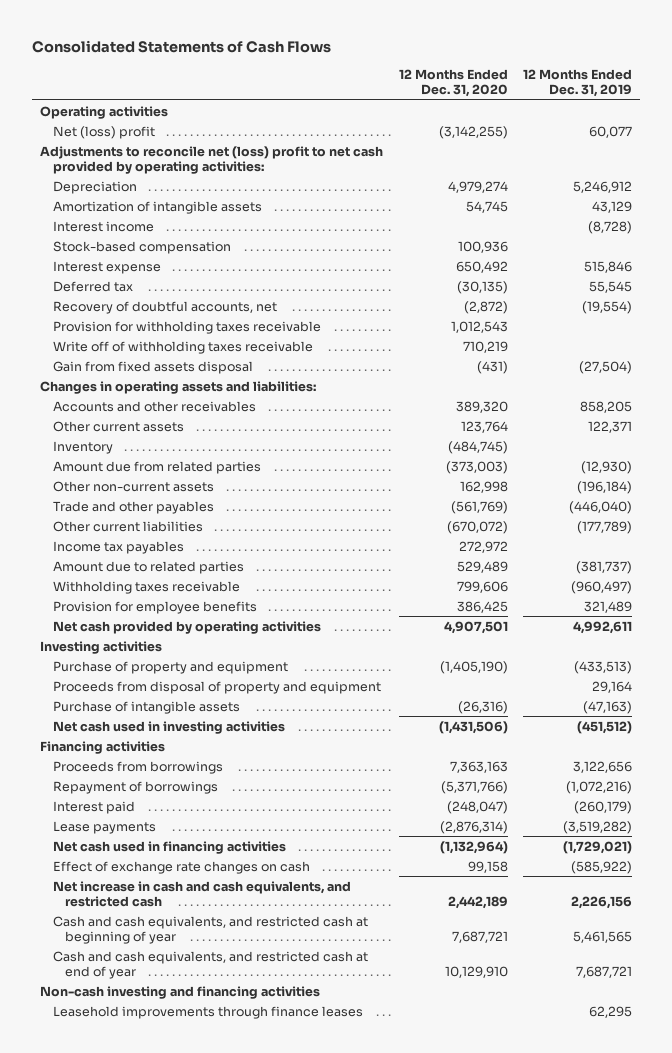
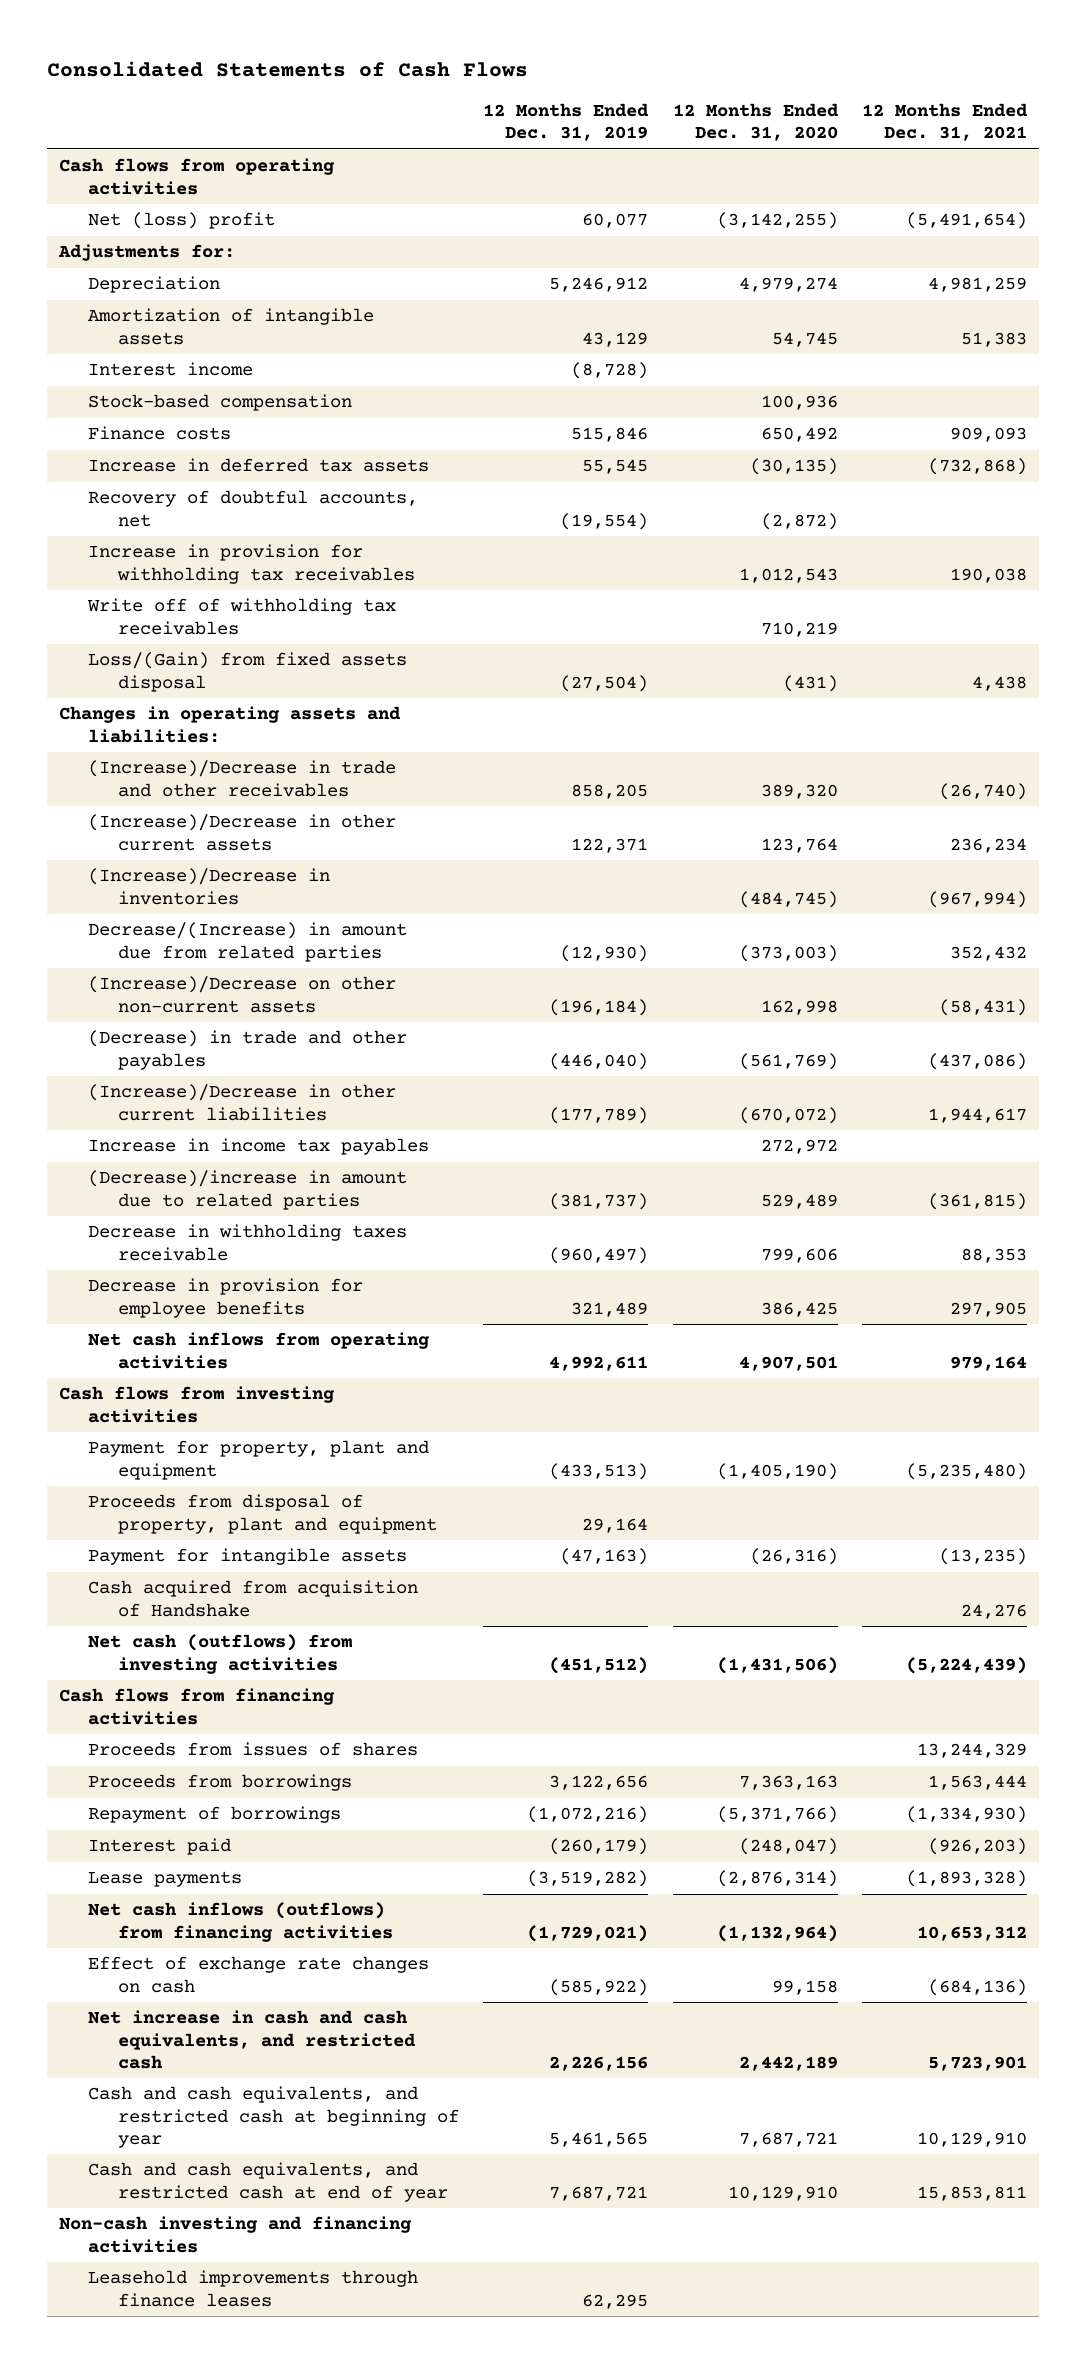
none -> [862,103,1029,142] 12 Months Ended Dec. 31, 2021
[40,105,169,119] Operating activities -> [58,158,335,195] Cash flows from operating activities
[40,145,384,174] Adjustments to reconcile net (loss) profit to net cash provided by operating activities: -> [57,244,235,262] Adjustments for:
[52,260,161,274] Interest expense -> [88,426,232,441] Finance costs
[52,280,133,292] Deferred tax -> [88,458,430,473] Increase in deferred tax assets
[52,320,321,334] Provision for withholding taxes receivable -> [88,544,415,584] Increase in provision for withholding tax receivables
[52,340,313,354] Write off of withholding taxes receivable -> [87,598,397,635] Write off of withholding tax receivables
[52,360,253,374] Gain from fixed assets disposal -> [88,652,408,692] Loss/(Gain) from fixed assets disposal
[52,400,256,412] Accounts and other receivables -> [88,760,397,797] (Increase)/Decrease in trade and other receivables
[52,420,184,432] Other current assets -> [88,814,397,851] (Increase)/Decrease in other current assets
[52,440,113,454] Inventory -> [88,868,331,905] (Increase)/Decrease in inventories
[52,460,261,474] Amount due from related parties -> [88,922,408,962] Decrease/(Increase) in amount due from related parties
[52,480,214,492] Other non-current assets -> [88,976,397,1013] (Increase)/Decrease on other non-current assets
[52,500,214,514] Trade and other payables -> [88,1030,408,1070] (Decrease) in trade and other payables
[52,520,203,532] Other current liabilities -> [88,1084,397,1121] (Increase)/Decrease in other current liabilities
[52,540,184,554] Income tax payables -> [88,1138,430,1156] Increase in income tax payables
[52,560,244,574] Amount due to related parties -> [88,1170,408,1210] (Decrease)/increase in amount due to related parties
[52,580,240,594] Withholding taxes receivable -> [88,1224,408,1261] Decrease in withholding taxes receivable
[52,600,257,614] Provision for employee benefits -> [88,1278,364,1318] Decrease in provision for employee benefits
[52,620,321,634] Net cash provided by operating activities -> [88,1332,431,1369] Net cash inflows from operating activities
[40,640,163,654] Investing activities -> [58,1386,335,1423] Cash flows from investing activities
[52,660,288,674] Purchase of property and equipment -> [88,1440,430,1480] Payment for property, plant and equipment
[52,680,381,694] Proceeds from disposal of property and equipment -> [88,1494,437,1534] Proceeds from disposal of property, plant and equipment
[52,700,240,714] Purchase of intangible assets -> [88,1548,408,1566] Payment for intangible assets
none -> [88,1580,419,1617] Cash acquired from acquisition of Handshake
[52,720,285,734] Net cash used in investing activities -> [88,1634,353,1674] Net cash (outflows) from investing activities
[40,740,166,754] Financing activities -> [58,1688,335,1725] Cash flows from financing activities
none -> [88,1742,419,1757] Proceeds from issues of shares
[52,840,286,854] Net cash used in financing activities -> [88,1902,393,1942] Net cash inflows (outflows) from financing activities

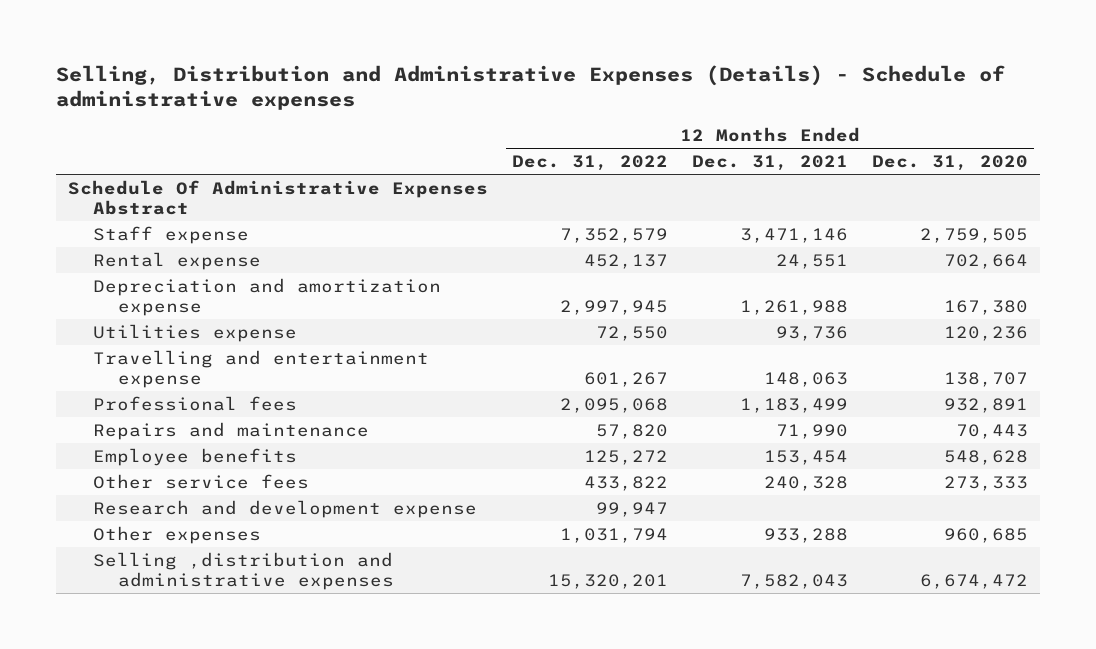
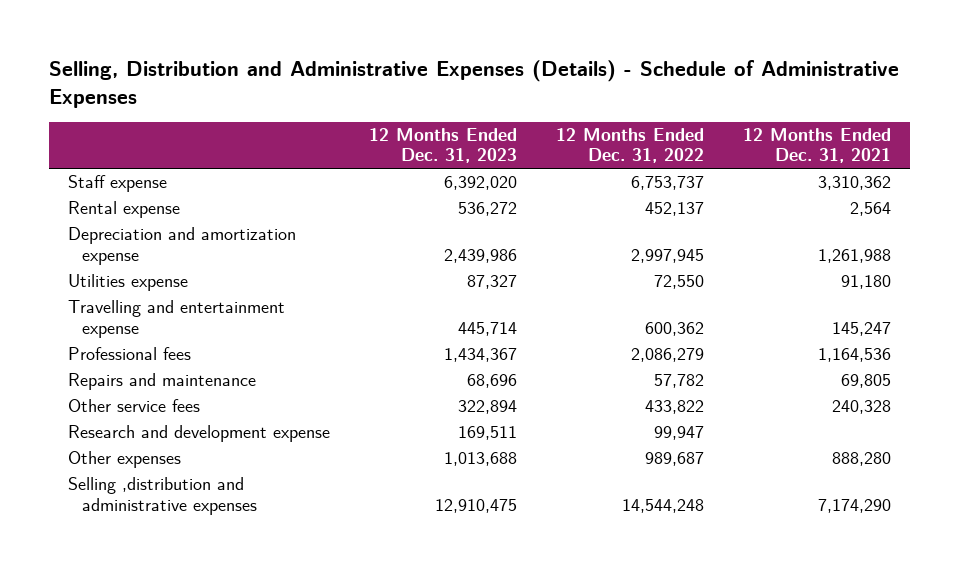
[55,65,1005,111] Selling, Distribution and Administrative Expenses (Details) - Schedule of administrative expenses -> [48,60,899,108] Selling, Distribution and Administrative Expenses (Details) - Schedule of Administrative Expenses
[872,154,1029,171] Dec. 31, 2020 -> none
none -> [369,127,518,164] 12 Months Ended Dec. 31, 2023
[67,179,488,216] Schedule Of Administrative Expenses Abstract -> none
[559,227,668,243] 7,352,579 -> [630,176,704,191] 6,753,737
[740,227,849,243] 3,471,146 -> [817,176,891,191] 3,310,362
[776,253,849,269] 24,551 -> [849,202,891,217] 2,564
[92,447,297,466] Employee benefits -> none
[776,325,849,341] 93,736 -> [840,275,891,290] 91,180
[583,372,668,388] 601,267 -> [644,321,704,336] 600,362
[764,372,849,388] 148,063 -> [831,321,891,336] 145,247
[559,397,668,413] 2,095,068 -> [630,348,704,363] 2,086,279
[740,397,849,413] 1,183,499 -> [817,348,891,363] 1,164,536
[595,423,668,439] 57,820 -> [653,374,704,389] 57,782
[776,423,849,439] 71,990 -> [840,374,891,389] 69,805
[559,527,668,543] 1,031,794 -> [644,452,704,467] 989,687
[764,527,849,543] 933,288 -> [831,452,891,467] 888,280
[547,574,668,590] 15,320,201 -> [621,498,704,513] 14,544,248
[740,574,849,590] 7,582,043 -> [817,498,891,513] 7,174,290

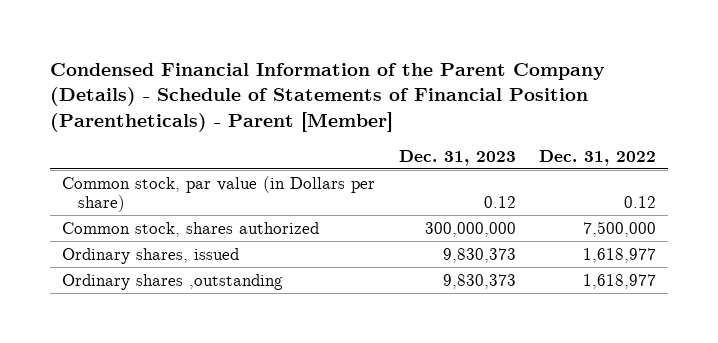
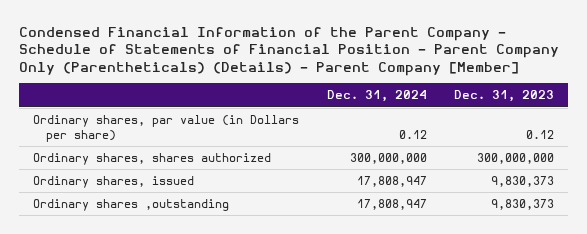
[50,62,606,132] Condensed Financial Information of the Parent Company (Details) - Schedule of Statements of Financial Position (Parentheticals) - Parent [Member] -> [19,26,560,77] Condensed Financial Information of the Parent Company - Schedule of Statements of Financial Position - Parent Company Only (Parentheticals) (Details) - Parent Company [Member]
[539,149,657,166] Dec. 31, 2022 -> none
none -> [326,90,427,103] Dec. 31, 2024
[62,175,376,212] Common stock, par value (in Dollars per share) -> [33,115,300,142] Ordinary shares, par value (in Dollars per share)
[62,221,320,237] Common stock, shares authorized -> [33,153,272,166] Ordinary shares, shares authorized

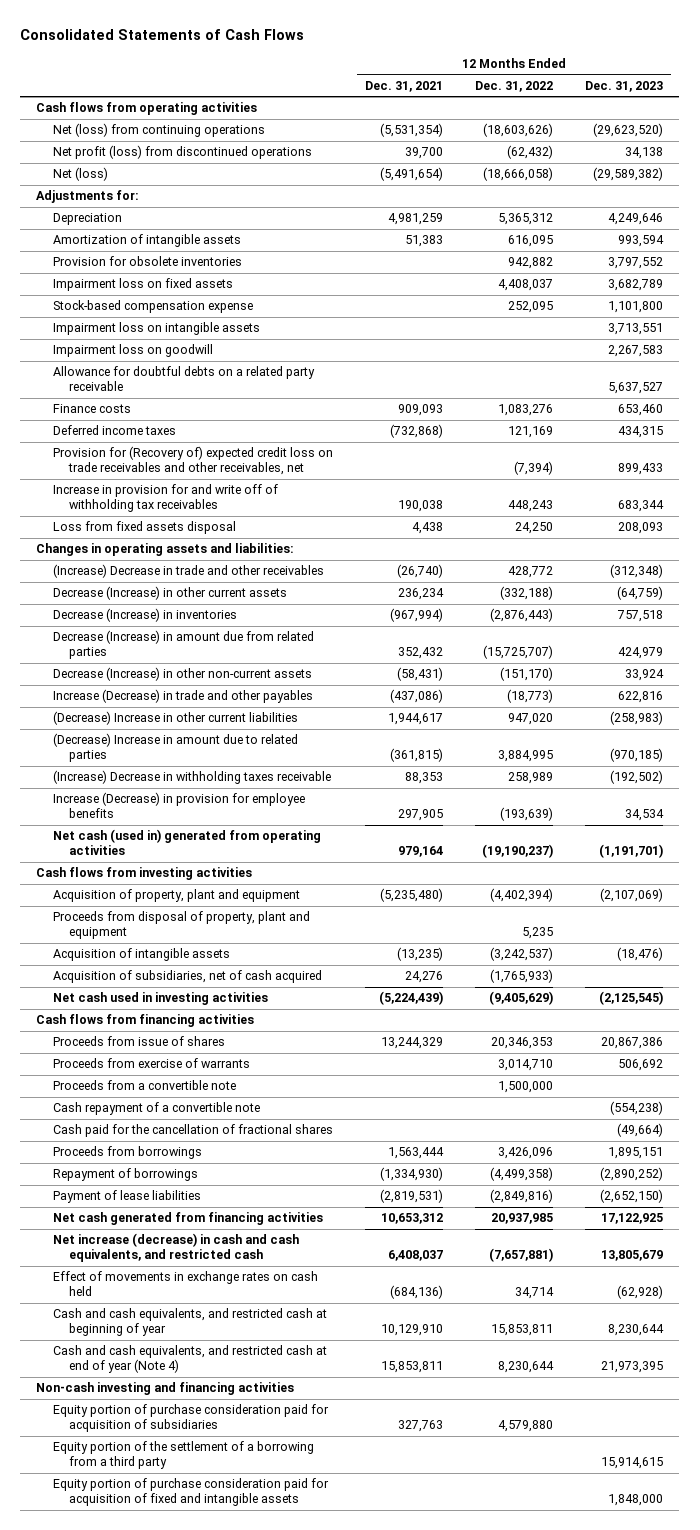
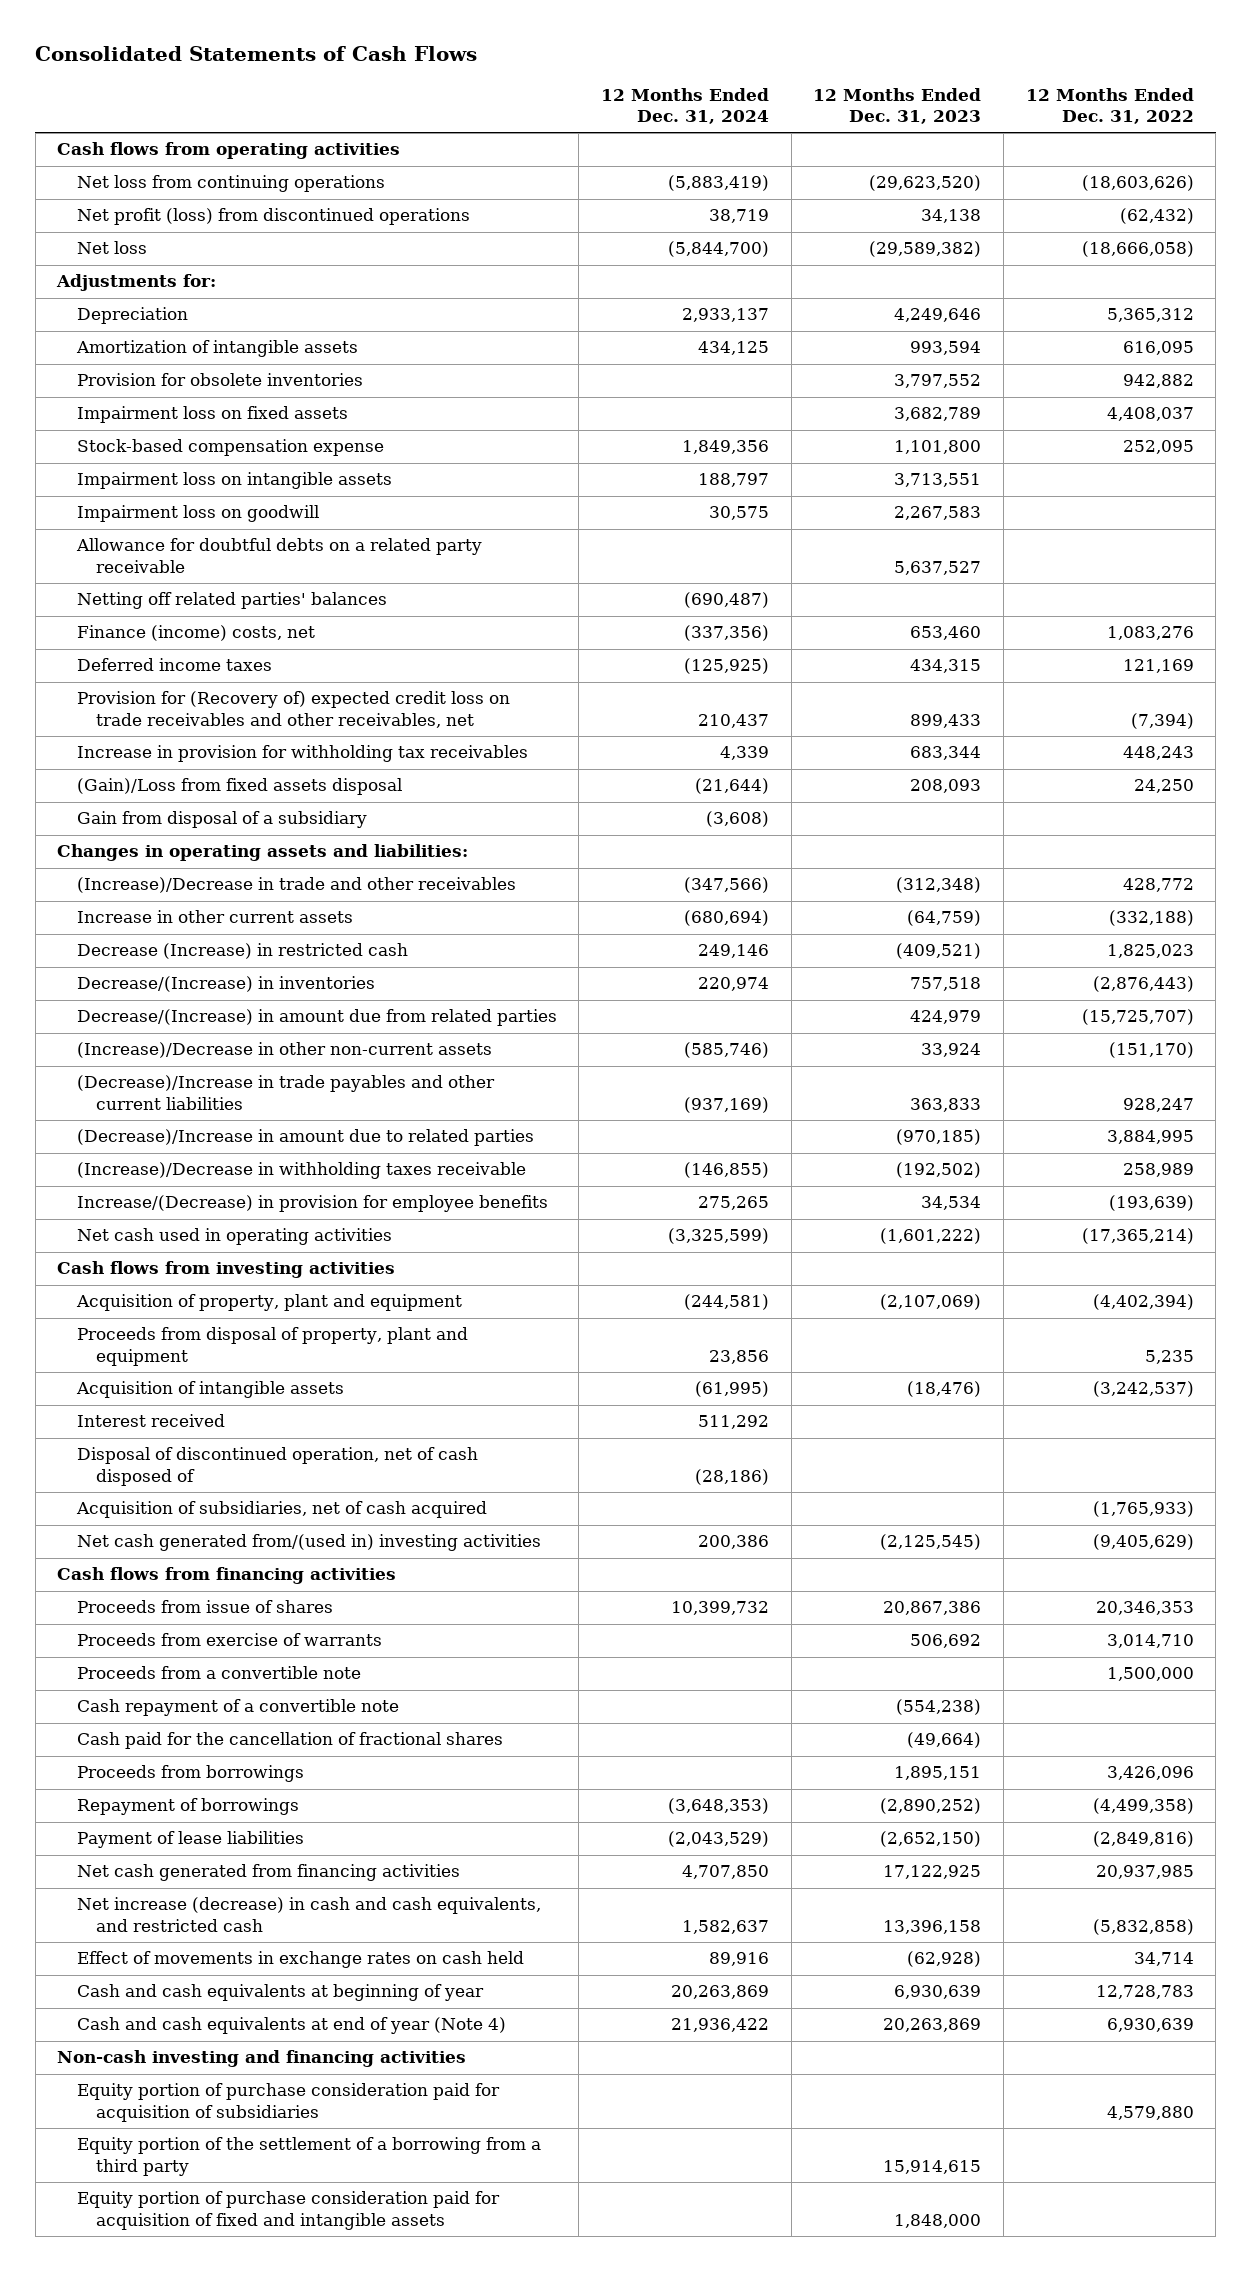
[365,80,444,92] Dec. 31, 2021 -> none
none -> [600,87,769,125] 12 Months Ended Dec. 31, 2024
[52,123,265,138] Net (loss) from continuing operations -> [76,175,385,193] Net loss from continuing operations
[52,167,108,182] Net (loss) -> [76,241,147,255] Net loss
none -> [76,592,387,610] Netting off related parties' balances
[52,404,131,414] Finance costs -> [76,625,315,642] Finance (income) costs, net
[52,484,278,513] Increase in provision for and write off of withholding tax receivables -> [76,745,528,763] Increase in provision for withholding tax receivables
[52,521,236,535] Loss from fixed assets disposal -> [76,778,402,796] (Gain)/Loss from fixed assets disposal
none -> [76,811,367,829] Gain from disposal of a subsidiary
[52,689,313,704] Increase (Decrease) in trade and other payables -> none
[52,564,324,579] (Increase) Decrease in trade and other receivables -> [76,877,516,894] (Increase)/Decrease in trade and other receivables
[52,586,287,601] Decrease (Increase) in other current assets -> [76,910,353,924] Increase in other current assets
none -> [76,943,408,960] Decrease (Increase) in restricted cash
[52,608,237,623] Decrease (Increase) in inventories -> [76,976,375,993] Decrease/(Increase) in inventories
[52,630,314,660] Decrease (Increase) in amount due from related parties -> [76,1009,557,1027] Decrease/(Increase) in amount due from related parties
[52,667,312,682] Decrease (Increase) in other non-current assets -> [76,1042,492,1059] (Increase)/Decrease in other non-current assets
[52,711,298,726] (Decrease) Increase in other current liabilities -> [76,1075,495,1111] (Decrease)/Increase in trade payables and other current liabilities
[508,713,554,726] 947,020 -> [1122,1098,1194,1113] 928,247
[610,711,664,726] (258,983) -> [910,1098,982,1113] 363,833
[52,733,298,763] (Decrease) Increase in amount due to related parties -> [76,1129,534,1147] (Decrease)/Increase in amount due to related parties
[52,770,331,785] (Increase) Decrease in withholding taxes receivable -> [76,1162,526,1180] (Increase)/Decrease in withholding taxes receivable
[52,792,305,819] Increase (Decrease) in provision for employee benefits -> [76,1195,548,1213] Increase/(Decrease) in provision for employee benefits
[52,829,321,856] Net cash (used in) generated from operating activities -> [76,1228,392,1246] Net cash used in operating activities
[482,844,554,859] (19,190,237) -> [1081,1228,1194,1245] (17,365,214)
[599,844,664,859] (1,191,701) -> [880,1228,982,1245] (1,601,222)
none -> [76,1414,225,1428] Interest received
none -> [76,1447,478,1487] Disposal of discontinued operation, net of cash disposed of
[52,992,268,1006] Net cash used in investing activities -> [76,1534,541,1552] Net cash generated from/(used in) investing activities
[489,1248,554,1263] (7,657,881) -> [1092,1919,1194,1936] (5,832,858)
[601,1250,664,1262] 13,805,679 -> [883,1920,982,1935] 13,396,158
[52,1308,327,1337] Cash and cash equivalents, and restricted cash at beginning of year -> [76,1984,484,2002] Cash and cash equivalents at beginning of year
[491,1324,554,1337] 15,853,811 -> [1095,1985,1194,2000] 12,728,783
[608,1324,665,1337] 8,230,644 -> [894,1985,982,2000] 6,930,639
[52,1345,327,1374] Cash and cash equivalents, and restricted cash at end of year (Note 4) -> [76,2017,506,2035] Cash and cash equivalents at end of year (Note 4)
[498,1361,555,1374] 8,230,644 -> [1106,2018,1194,2033] 6,930,639
[601,1361,664,1374] 21,973,395 -> [883,2018,982,2033] 20,263,869

